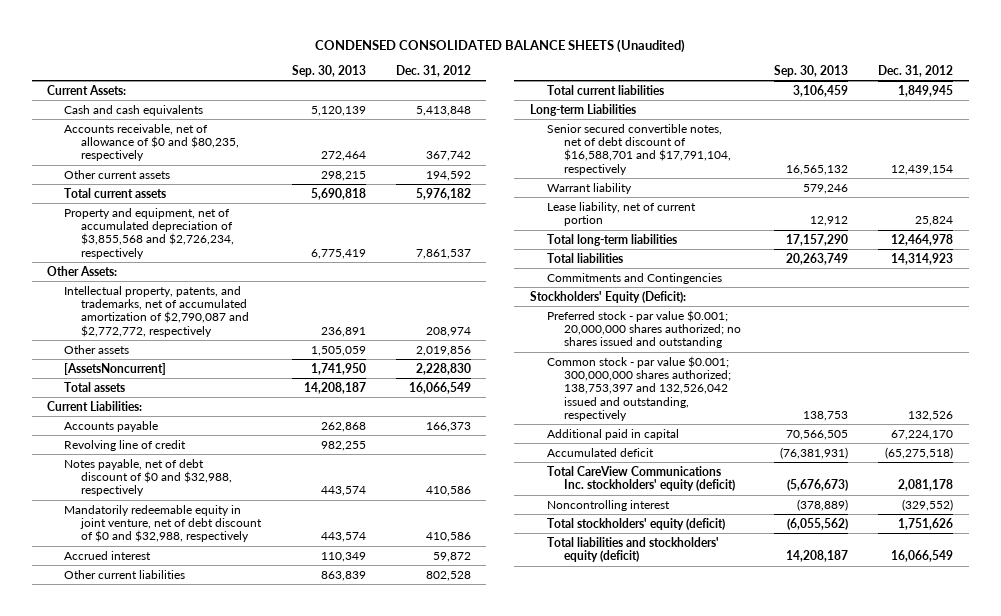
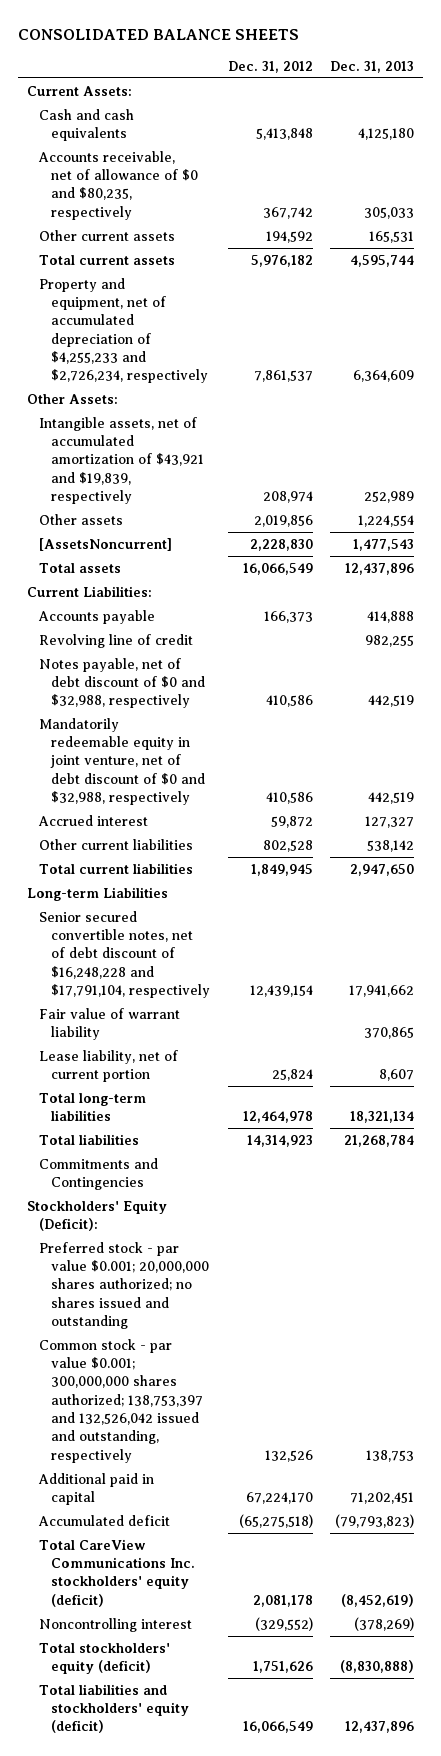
[315,38,686,53] CONDENSED CONSOLIDATED BALANCE SHEETS (Unaudited) -> [18,28,300,40] CONSOLIDATED BALANCE SHEETS
[291,64,366,77] Sep. 30, 2013 -> none
none -> [329,60,414,73] Dec. 31, 2013
[64,207,235,259] Property and equipment, net of accumulated depreciation of $3,855,568 and $2,726,234, respectively -> [38,277,209,384] Property and equipment, net of accumulated depreciation of $4,255,233 and $2,726,234, respectively
[64,285,250,337] Intellectual property, patents, and trademarks, net of accumulated amortization of $2,790,087 and $2,772,772, respectively -> [38,416,205,505] Intangible assets, net of accumulated amortization of $43,921 and $19,839, respectively
[546,123,731,175] Senior secured convertible notes, net of debt discount of $16,588,701 and $17,791,104, respectively -> [38,910,211,999] Senior secured convertible notes, net of debt discount of $16,248,228 and $17,791,104, respectively
[546,182,632,194] Warrant liability -> [38,1007,180,1041] Fair value of warrant liability

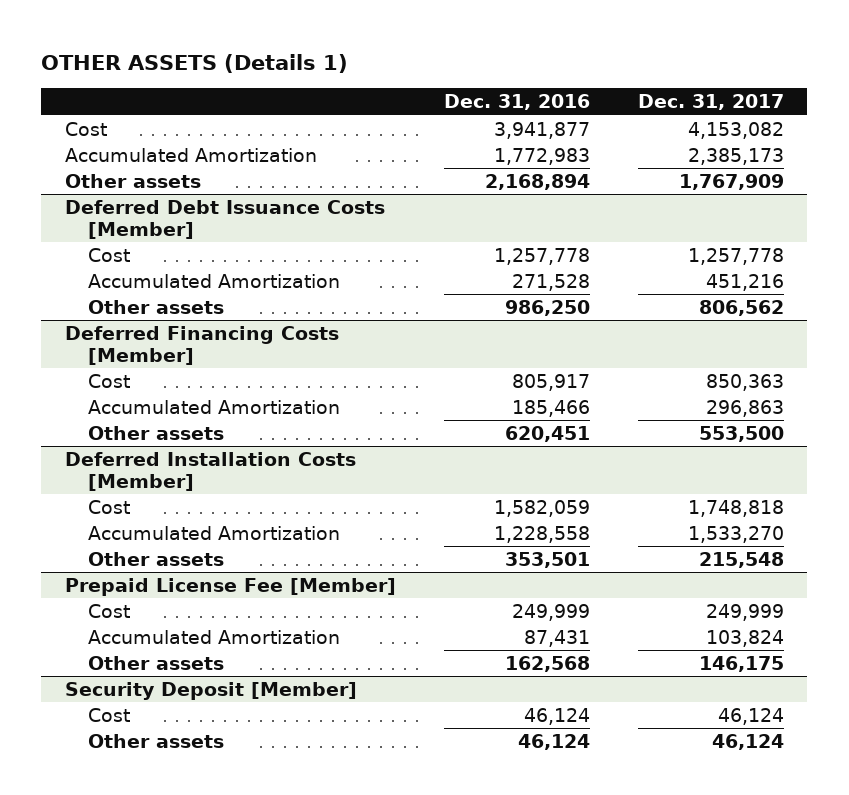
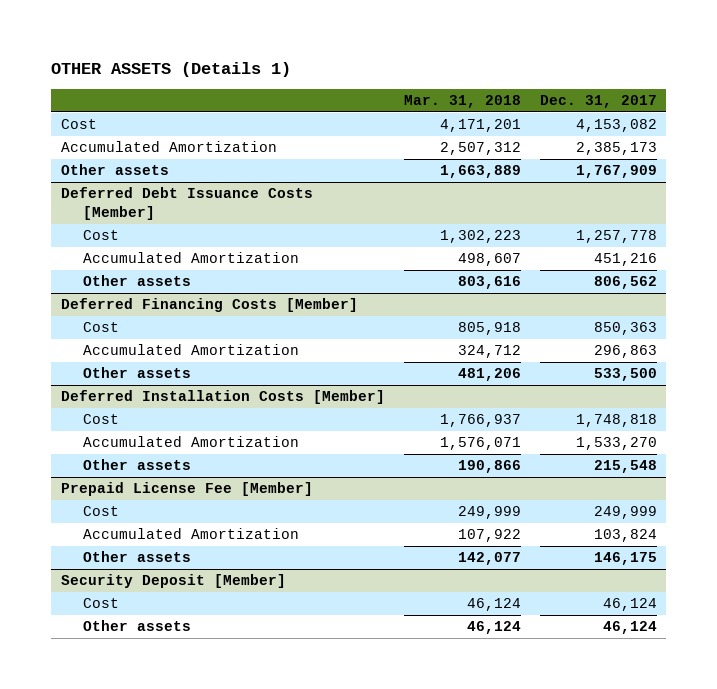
[443,94,590,111] Dec. 31, 2016 -> none
none -> [403,95,521,109] Mar. 31, 2018
[698,425,784,442] 553,500 -> [593,368,657,382] 533,500

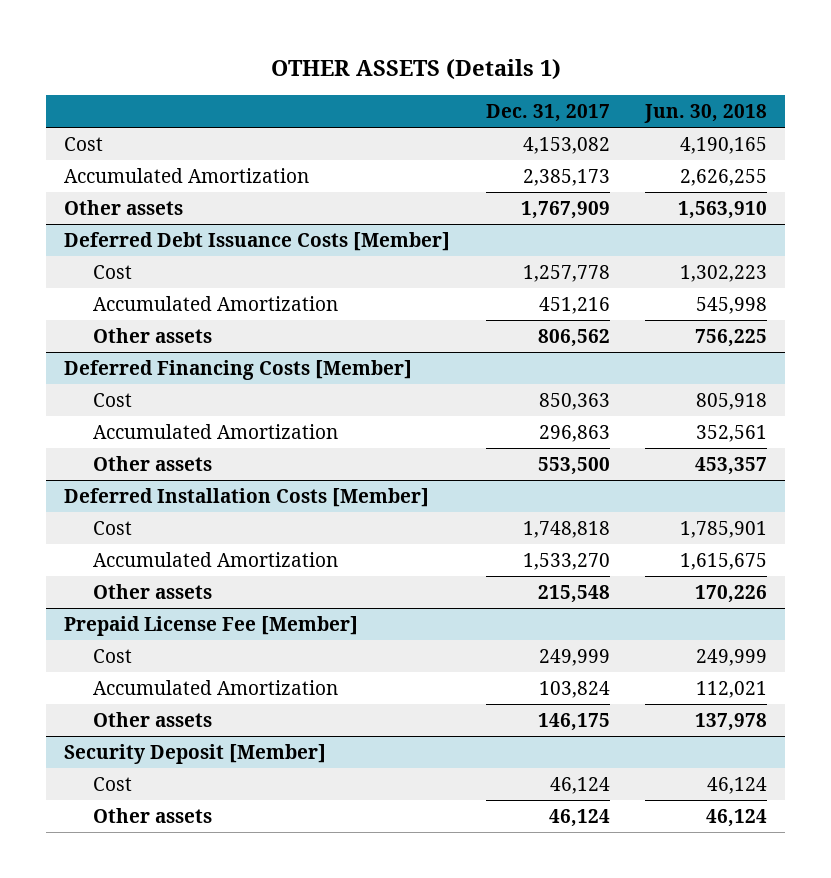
[403,95,521,109] Mar. 31, 2018 -> none
none -> [644,104,768,124] Jun. 30, 2018
[593,368,657,382] 533,500 -> [537,457,610,476] 553,500

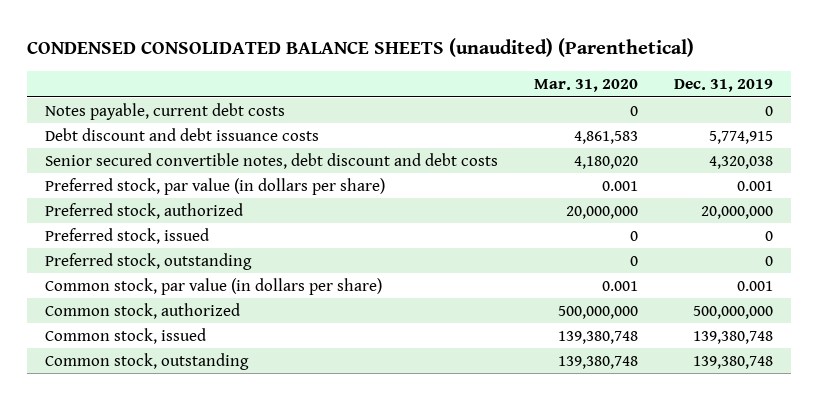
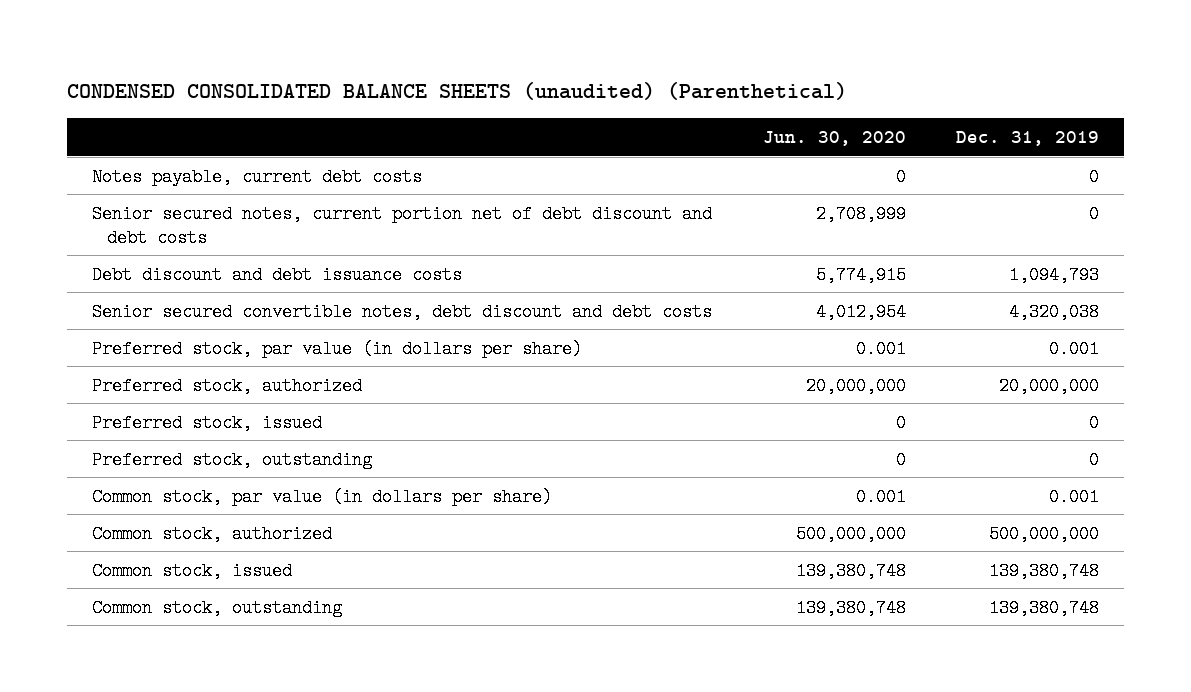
[534,79,639,93] Mar. 31, 2020 -> none
none -> [762,131,906,147] Jun. 30, 2020
none -> [92,204,713,247] Senior secured notes, current portion net of debt discount and debt costs
[708,130,773,144] 5,774,915 -> [1008,265,1099,284] 1,094,793

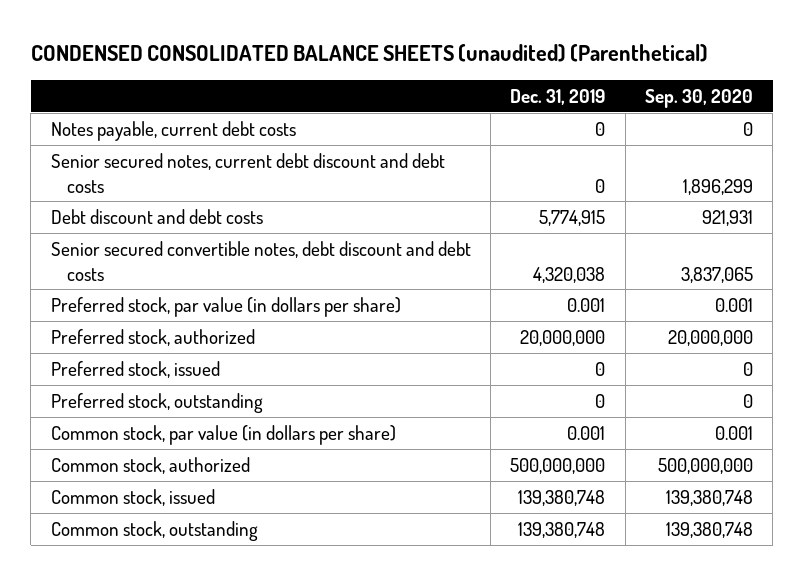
[762,131,906,147] Jun. 30, 2020 -> none
none -> [644,88,753,108] Sep. 30, 2020
[92,204,713,247] Senior secured notes, current portion net of debt discount and debt costs -> [50,152,445,193] Senior secured notes, current debt discount and debt costs
[92,265,463,284] Debt discount and debt issuance costs -> [50,208,263,224] Debt discount and debt costs
[1008,265,1099,284] 1,094,793 -> [539,209,606,226] 5,774,915

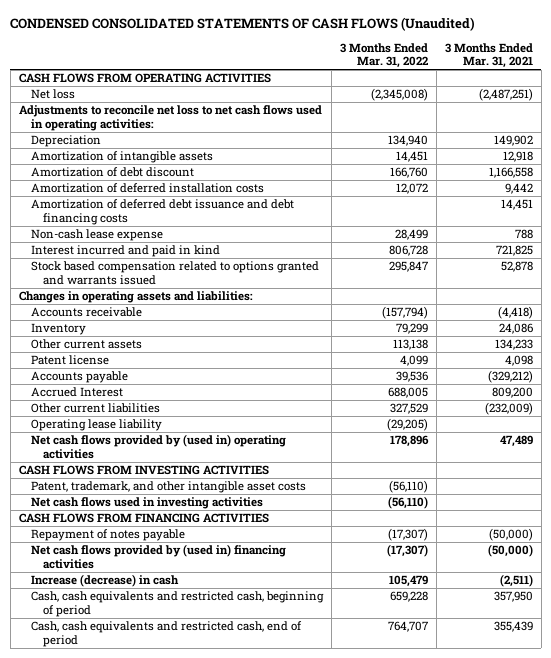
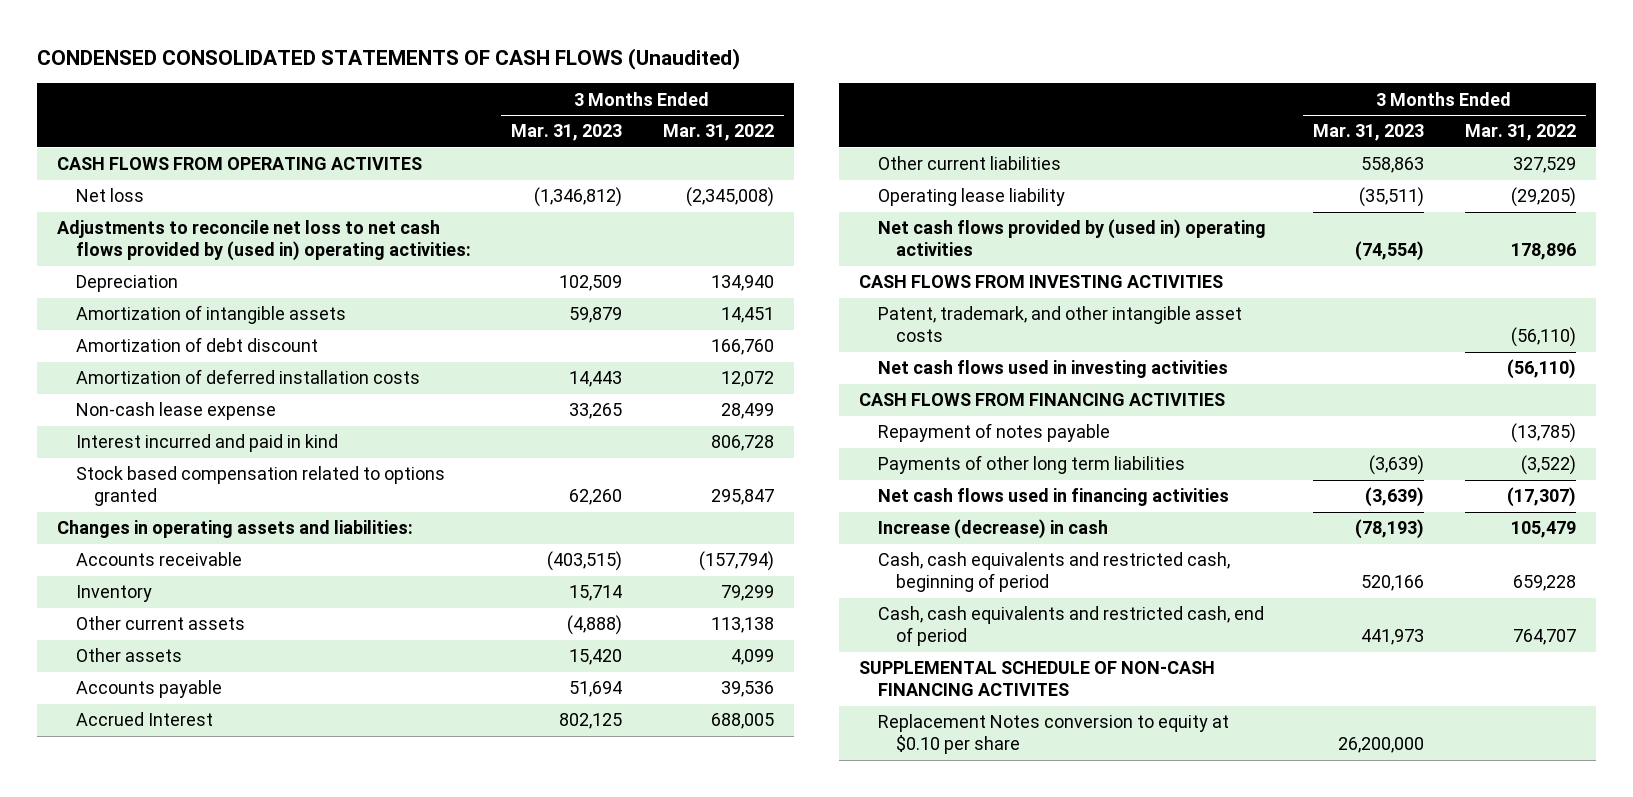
[444,42,533,69] 3 Months Ended Mar. 31, 2021 -> none
none -> [511,124,623,142] Mar. 31, 2023
[18,73,271,84] CASH FLOWS FROM OPERATING ACTIVITIES -> [57,157,423,171] CASH FLOWS FROM OPERATING ACTIVITES
[18,105,322,131] Adjustments to reconcile net loss to net cash flows used in operating activities: -> [57,220,471,262] Adjustments to reconcile net loss to net cash flows provided by (used in) operating activities:
[30,199,294,225] Amortization of deferred debt issuance and debt financing costs -> none
[30,261,319,285] Stock based compensation related to options granted and warrants issued -> [75,466,445,507] Stock based compensation related to options granted
[30,355,109,366] Patent license -> [75,648,182,663] Other assets
[387,528,428,542] (17,307) -> [1510,423,1576,444] (13,785)
none -> [877,455,1185,475] Payments of other long term liabilities
[30,544,286,569] Net cash flows provided by (used in) financing activities -> [877,488,1229,507] Net cash flows used in financing activities
none -> [859,661,1216,697] SUPPLEMENTAL SCHEDULE OF NON-CASH FINANCING ACTIVITES
none -> [877,714,1229,755] Replacement Notes conversion to equity at $0.10 per share

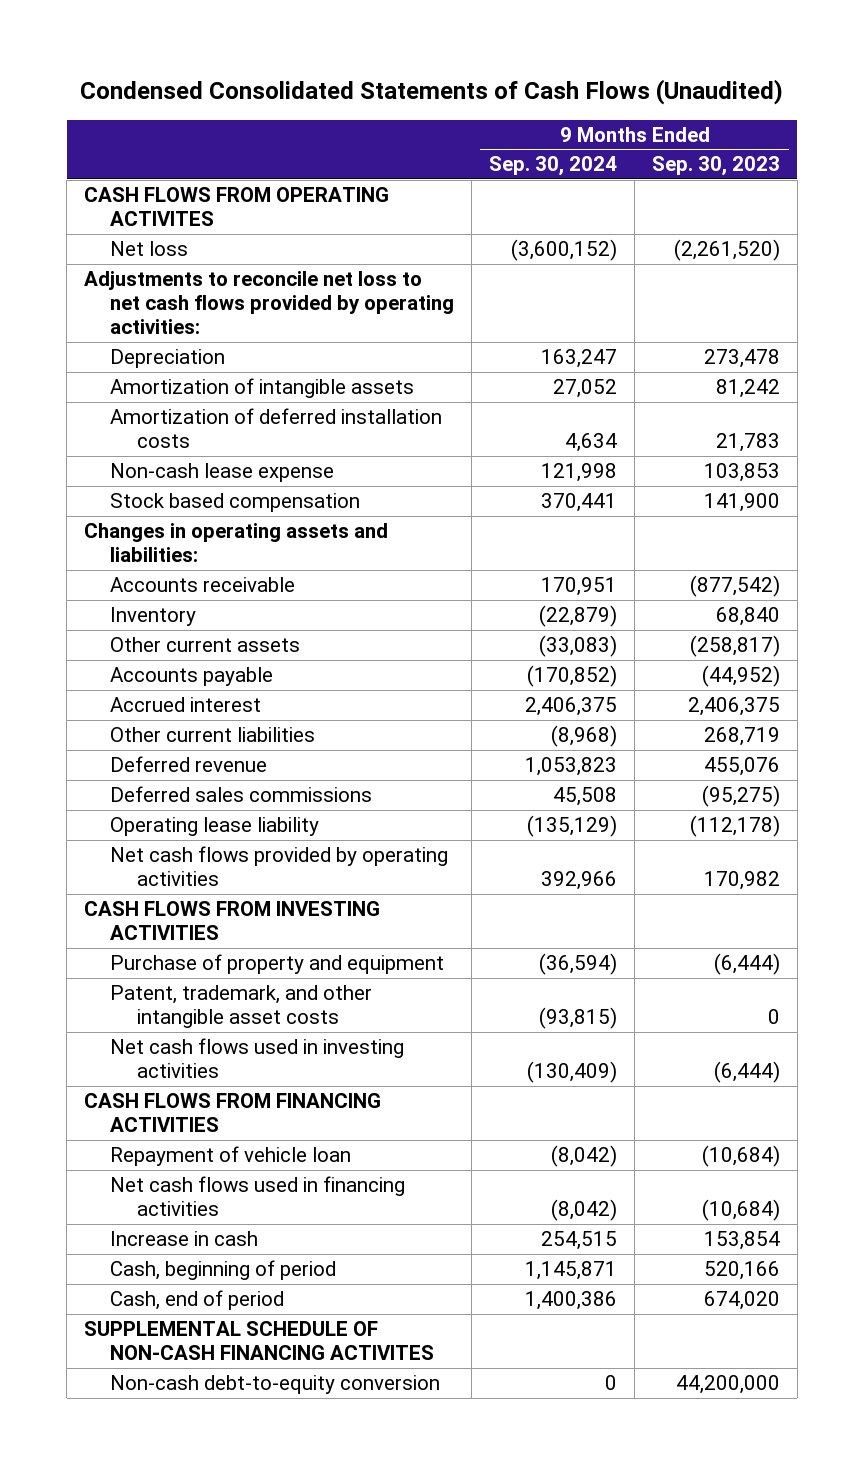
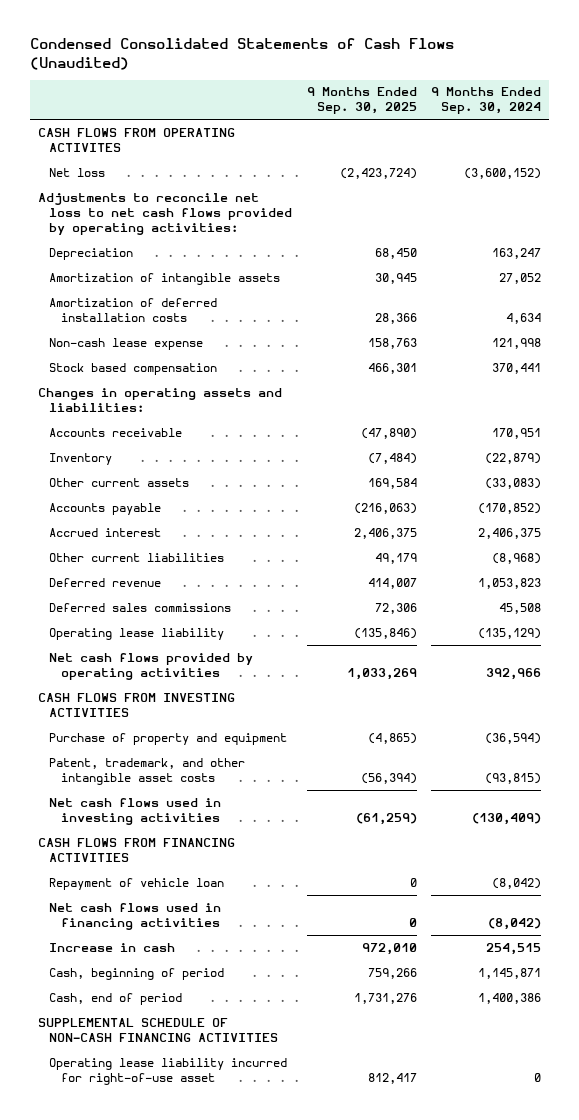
[651,156,780,177] Sep. 30, 2023 -> none
none -> [306,87,417,115] 9 Months Ended Sep. 30, 2025
[110,1375,441,1395] Non-cash debt-to-equity conversion -> none
[84,1321,435,1361] SUPPLEMENTAL SCHEDULE OF NON-CASH FINANCING ACTIVITES -> [37,1017,279,1042] SUPPLEMENTAL SCHEDULE OF NON-CASH FINANCING ACTIVITIES
none -> [49,1057,288,1085] Operating lease liability incurred for right-of-use asset

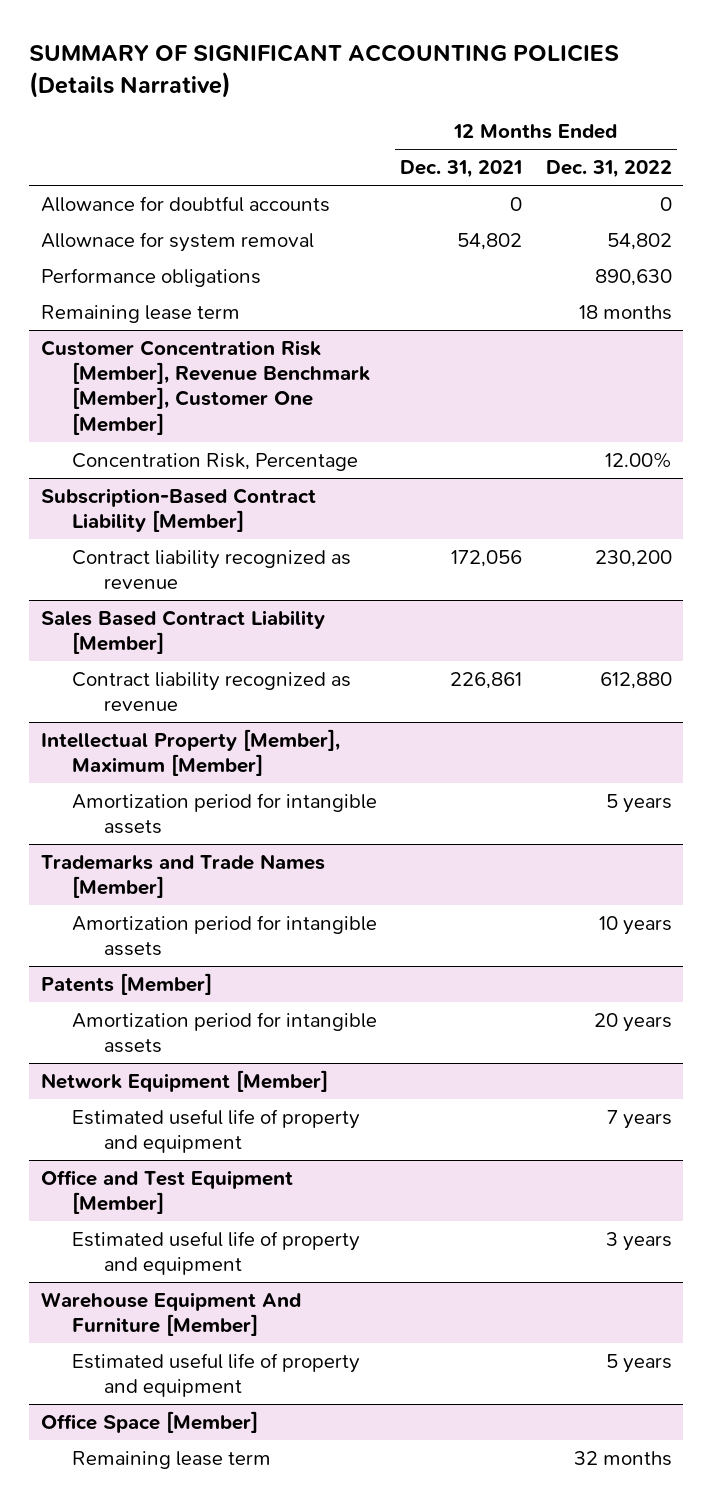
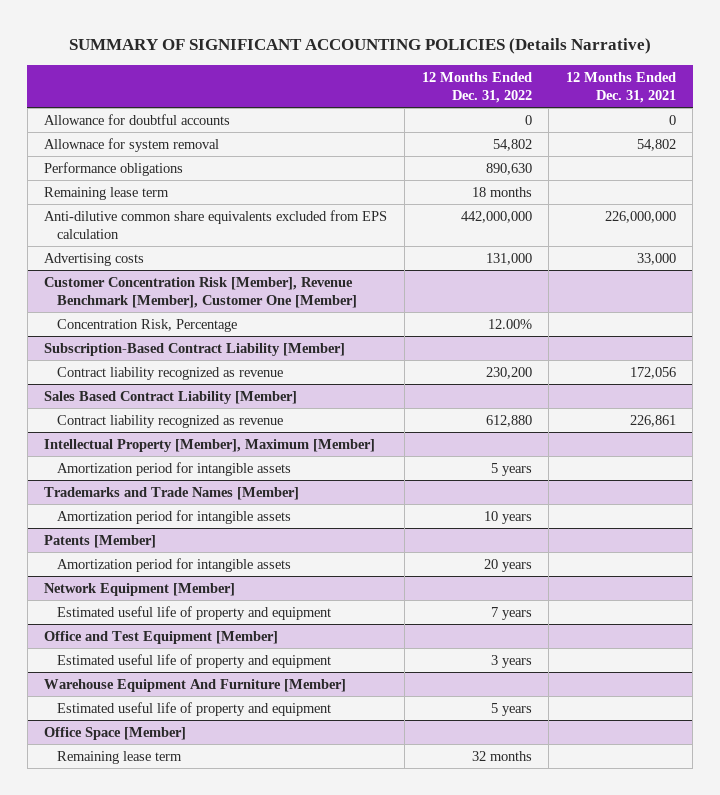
none -> [44,209,388,240] Anti-dilutive common share equivalents excluded from EPS calculation
none -> [44,252,145,266] Advertising costs

